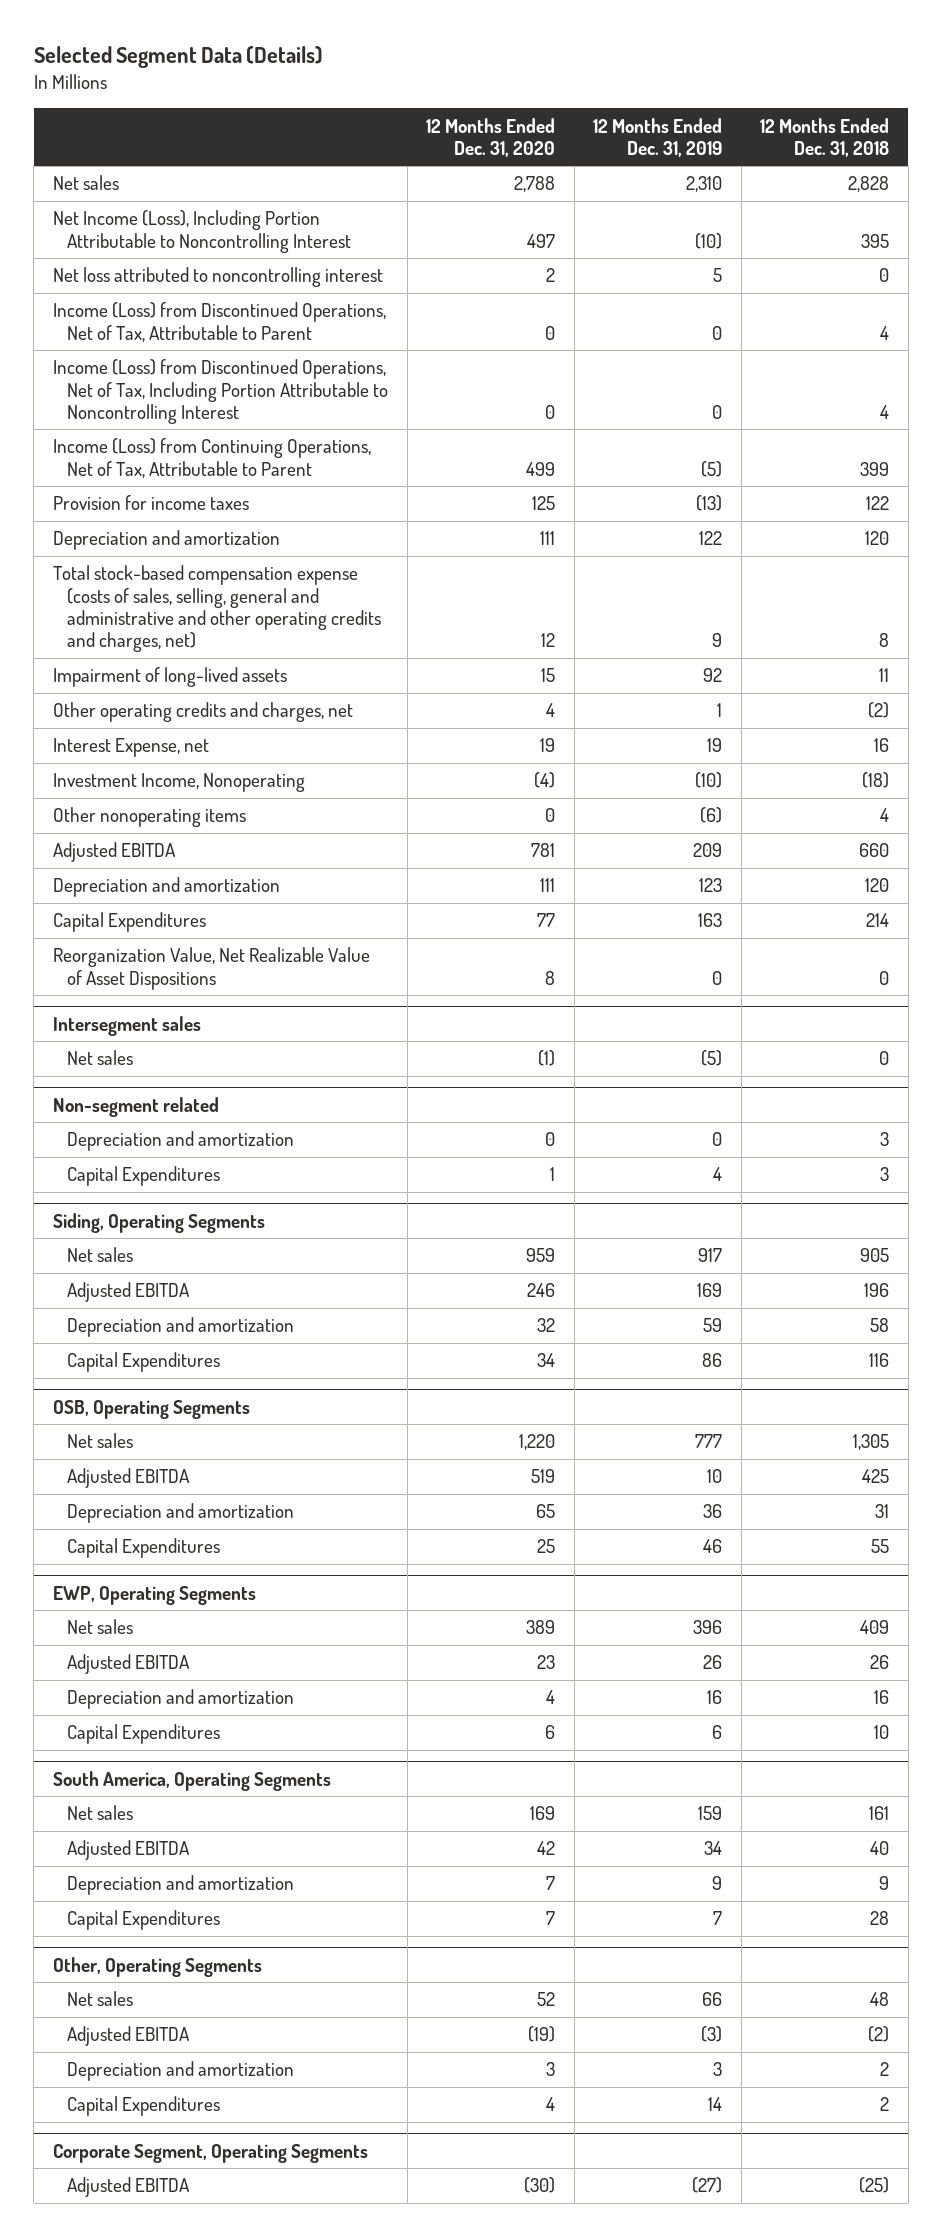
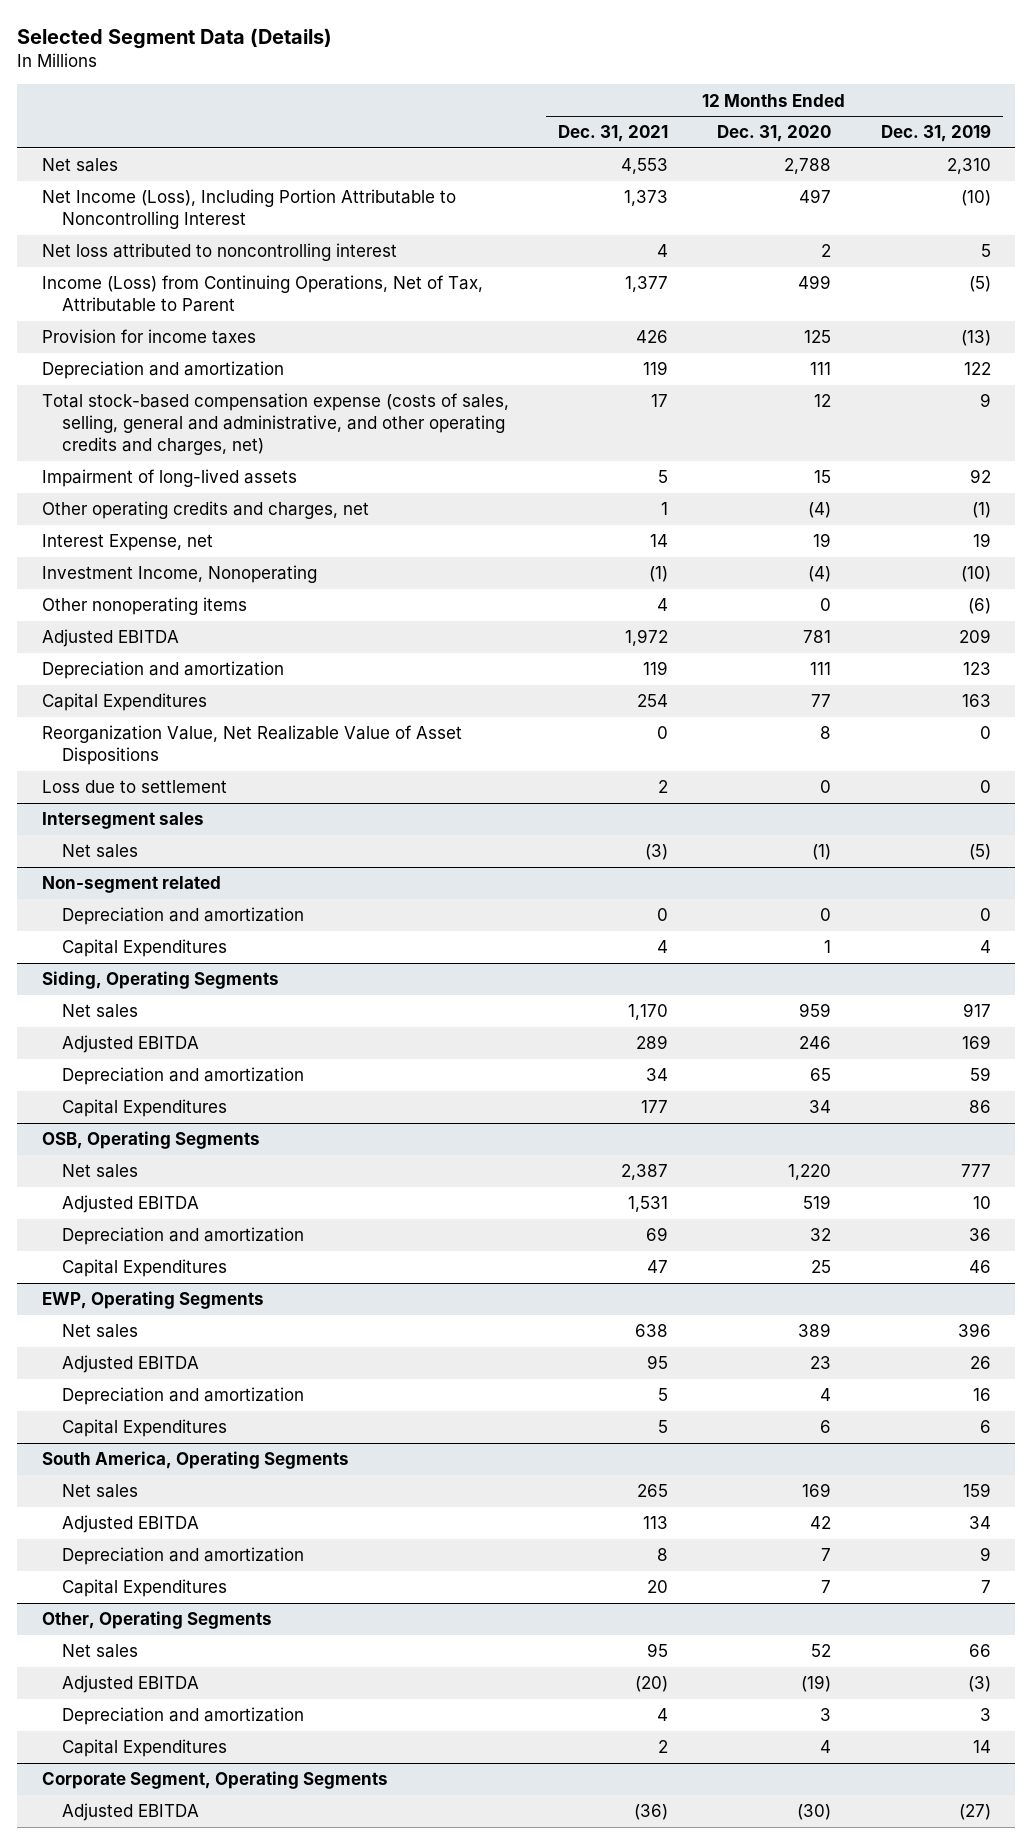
[760,117,890,157] 12 Months Ended Dec. 31, 2018 -> none
none -> [558,125,669,143] Dec. 31, 2021
[52,302,386,342] Income (Loss) from Discontinued Operations, Net of Tax, Attributable to Parent -> none
[52,359,388,424] Income (Loss) from Discontinued Operations, Net of Tax, Including Portion Attributable to Noncontrolling Interest -> none
[52,565,381,653] Total stock-based compensation expense (costs of sales, selling, general and administrative and other operating credits and charges, net) -> [41,393,509,456] Total stock-based compensation expense (costs of sales, selling, general and administrative, and other operating credits and charges, net)
[546,703,556,718] 4 -> [808,502,832,519] (4)
[717,703,723,718] 1 -> [971,502,991,519] (1)
none -> [41,780,227,794] Loss due to settlement
[537,1318,556,1333] 32 -> [810,1068,832,1082] 65
[536,1504,556,1519] 65 -> [810,1228,832,1242] 32

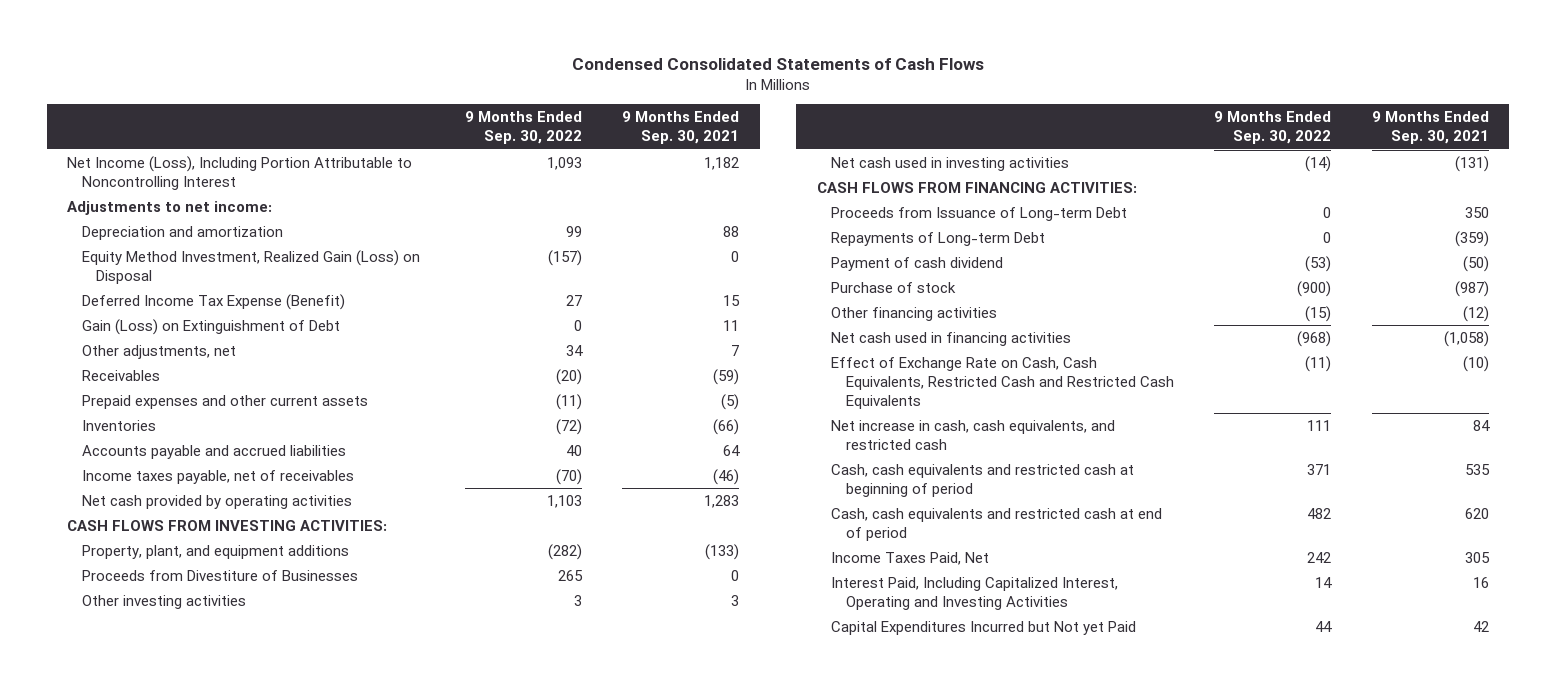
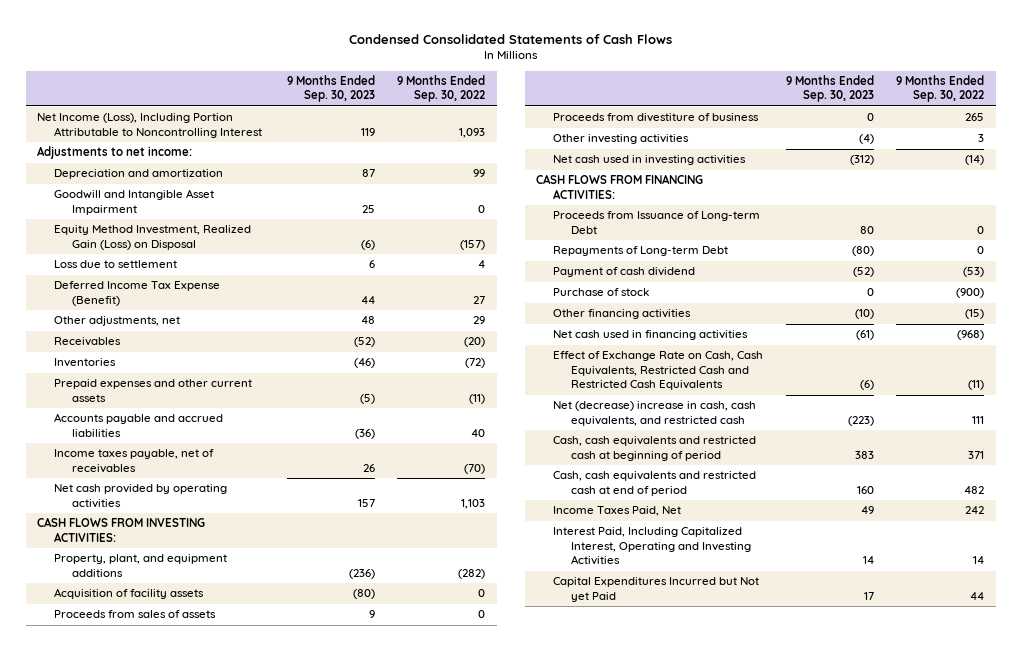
[622,111,740,145] 9 Months Ended Sep. 30, 2021 -> none
none -> [286,74,375,103] 9 Months Ended Sep. 30, 2023
none -> [54,189,215,215] Goodwill and Intangible Asset Impairment
none -> [54,260,178,269] Loss due to settlement
[81,318,340,335] Gain (Loss) on Extinguishment of Debt -> none
[565,344,583,356] 34 -> [473,316,486,325] 29
[81,394,368,409] Prepaid expenses and other current assets -> [54,379,253,402] Prepaid expenses and other current assets
none -> [54,588,205,600] Acquisition of facility assets
none -> [54,610,217,619] Proceeds from sales of assets
[81,569,358,581] Proceeds from Divestiture of Businesses -> [553,113,760,123] Proceeds from divestiture of business
[831,419,1116,450] Net increase in cash, cash equivalents, and restricted cash -> [553,401,757,426] Net (decrease) increase in cash, cash equivalents, and restricted cash

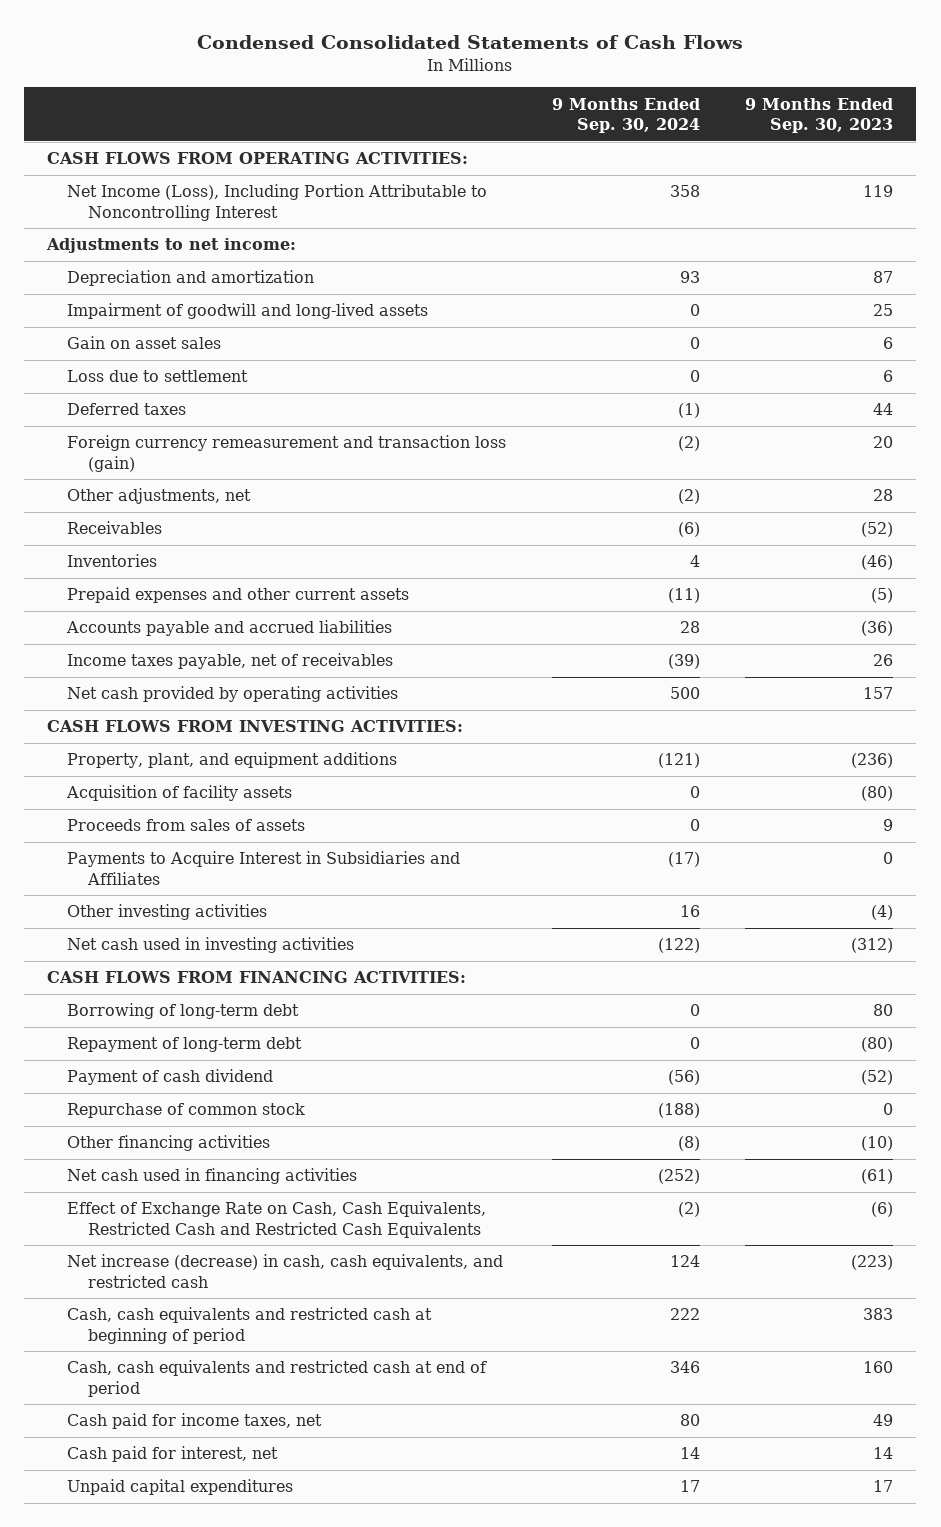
[397,74,486,103] 9 Months Ended Sep. 30, 2022 -> none
none -> [551,97,700,134] 9 Months Ended Sep. 30, 2024
none -> [47,152,469,165] CASH FLOWS FROM OPERATING ACTIVITIES:
[54,225,252,250] Equity Method Investment, Realized Gain (Loss) on Disposal -> none
[54,189,215,215] Goodwill and Intangible Asset Impairment -> [67,303,429,320] Impairment of goodwill and long-lived assets
none -> [67,336,222,350] Gain on asset sales
[54,281,221,306] Deferred Income Tax Expense (Benefit) -> [67,403,187,416] Deferred taxes
none -> [67,435,507,472] Foreign currency remeasurement and transaction loss (gain)
[360,316,375,325] 48 -> [873,489,894,502] 28
[553,113,760,123] Proceeds from divestiture of business -> none
none -> [67,851,461,885] Payments to Acquire Interest in Subsidiaries and Affiliates
[553,211,761,234] Proceeds from Issuance of Long-term Debt -> [67,1003,300,1020] Borrowing of long-term debt
[553,246,729,257] Repayments of Long-term Debt -> [67,1037,303,1053] Repayment of long-term debt
[553,288,650,297] Purchase of stock -> [67,1103,306,1119] Repurchase of common stock
[553,401,757,426] Net (decrease) increase in cash, cash equivalents, and restricted cash -> [67,1254,504,1288] Net increase (decrease) in cash, cash equivalents, and restricted cash
[553,506,682,517] Income Taxes Paid, Net -> [67,1413,323,1430] Cash paid for income taxes, net
[553,527,751,566] Interest Paid, Including Capitalized Interest, Operating and Investing Activities -> [67,1446,279,1463] Cash paid for interest, net
[553,577,760,602] Capital Expenditures Incurred but Not yet Paid -> [67,1479,294,1496] Unpaid capital expenditures

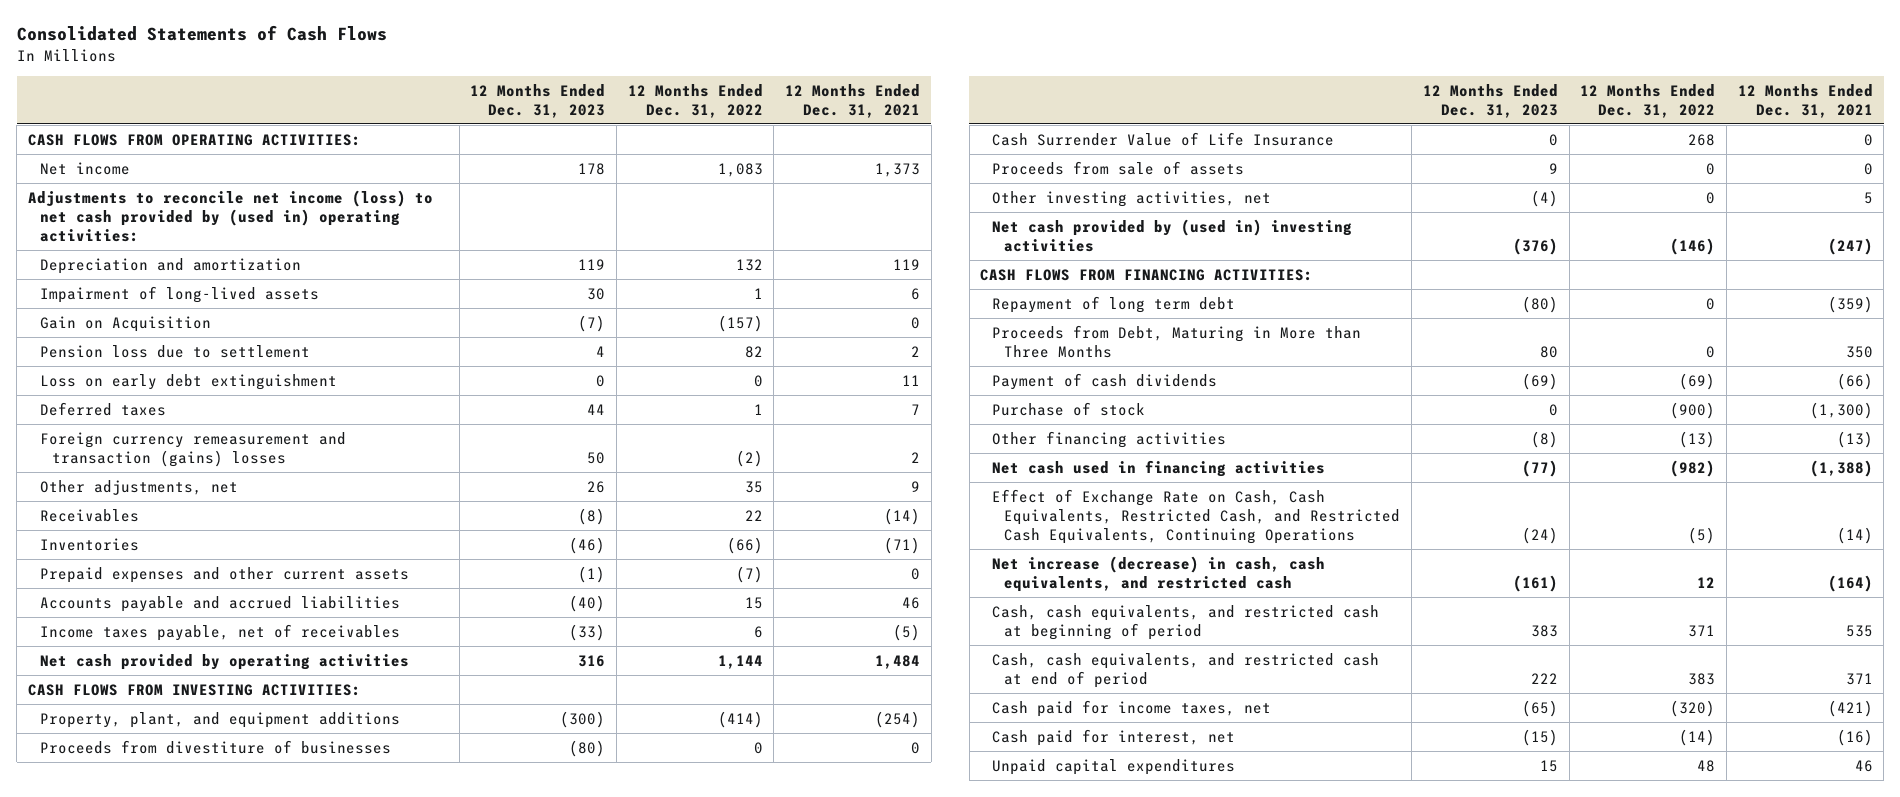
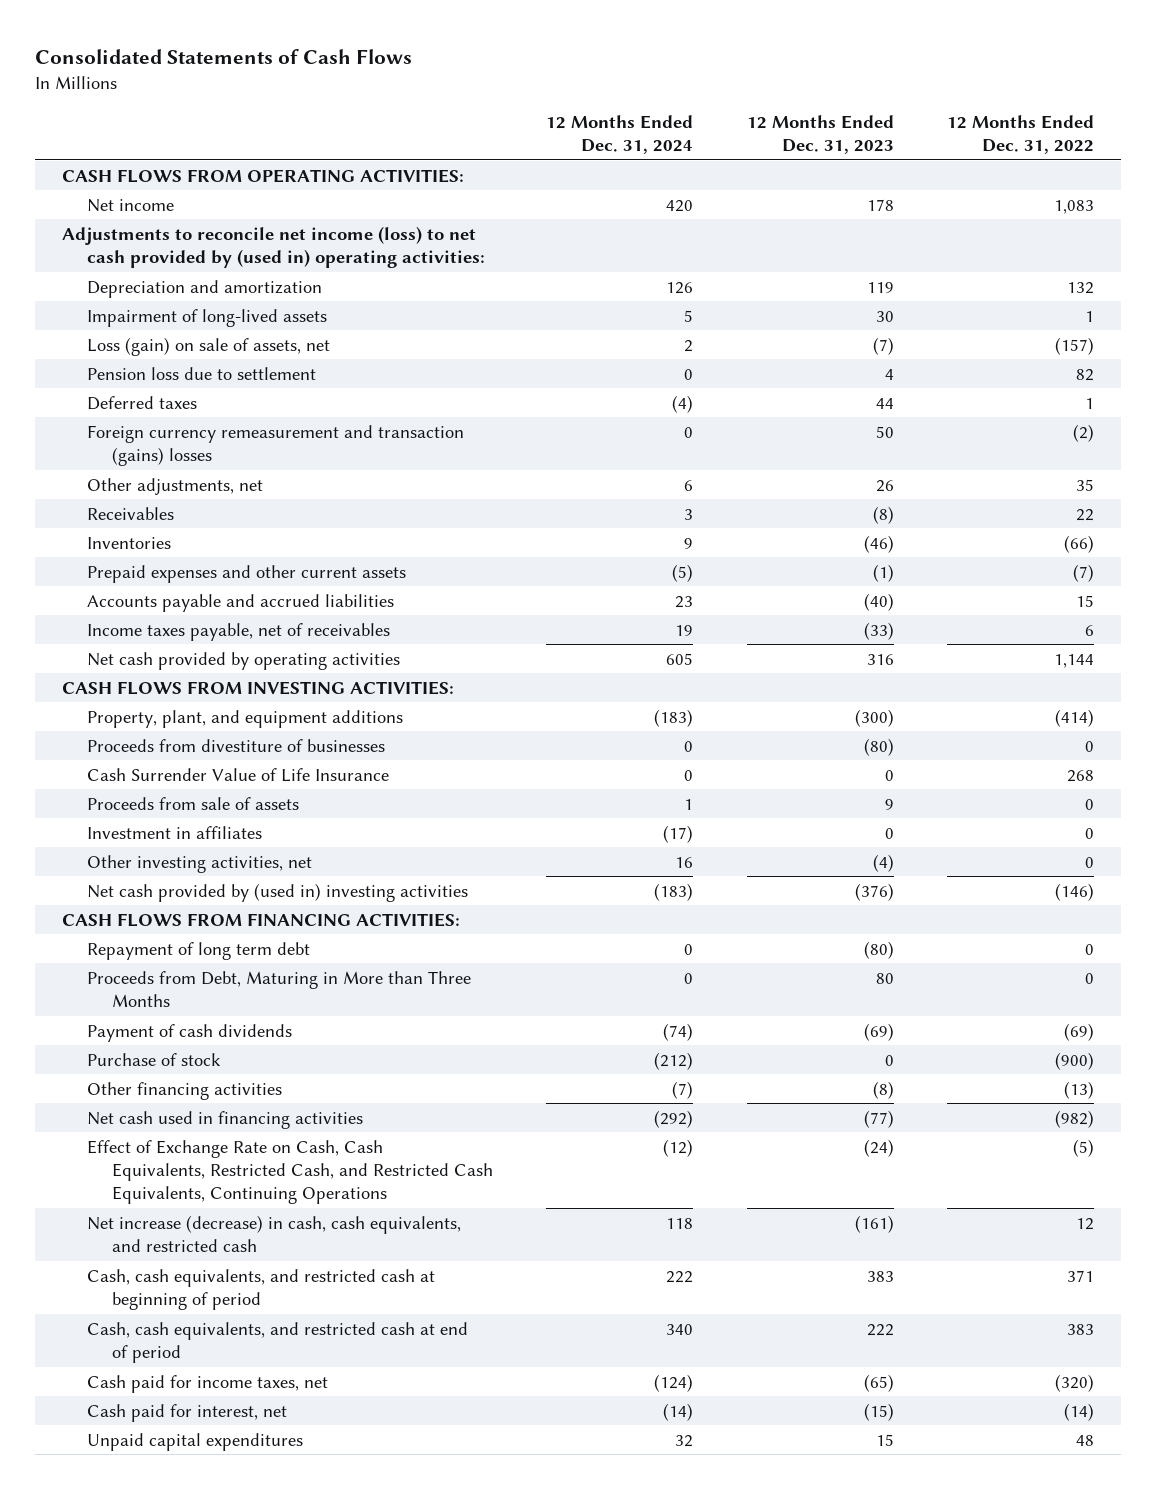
[785,83,921,118] 12 Months Ended Dec. 31, 2021 -> none
none -> [546,114,694,155] 12 Months Ended Dec. 31, 2024
[39,315,211,332] Gain on Acquisition -> [86,336,330,356] Loss (gain) on sale of assets, net
[39,373,337,390] Loss on early debt extinguishment -> none
none -> [86,825,262,839] Investment in affiliates

